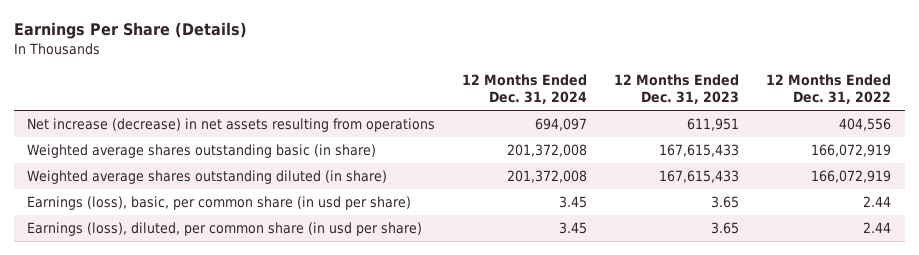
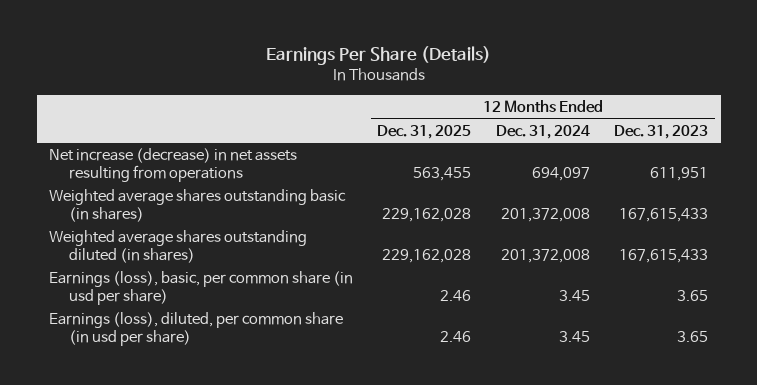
[766,74,892,104] 12 Months Ended Dec. 31, 2022 -> none
none -> [377,124,472,139] Dec. 31, 2025
[27,144,377,159] Weighted average shares outstanding basic (in share) -> [48,189,346,222] Weighted average shares outstanding basic (in shares)
[27,170,388,185] Weighted average shares outstanding diluted (in share) -> [48,230,307,263] Weighted average shares outstanding diluted (in shares)

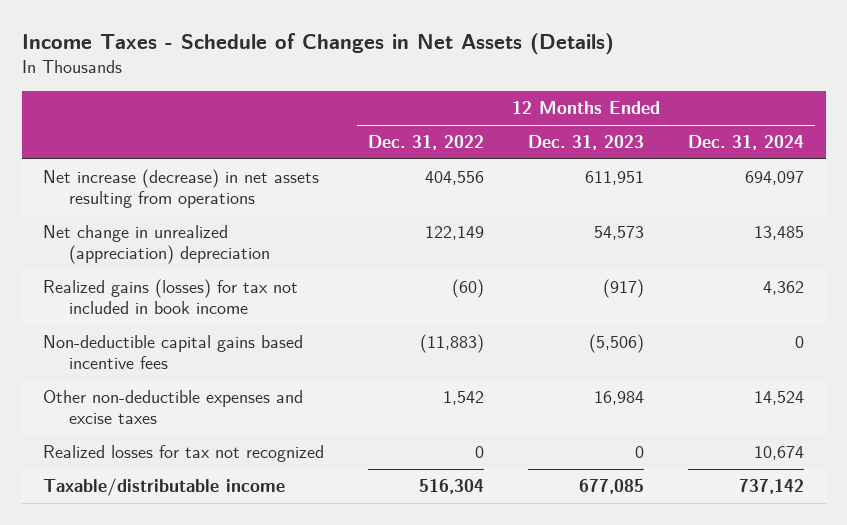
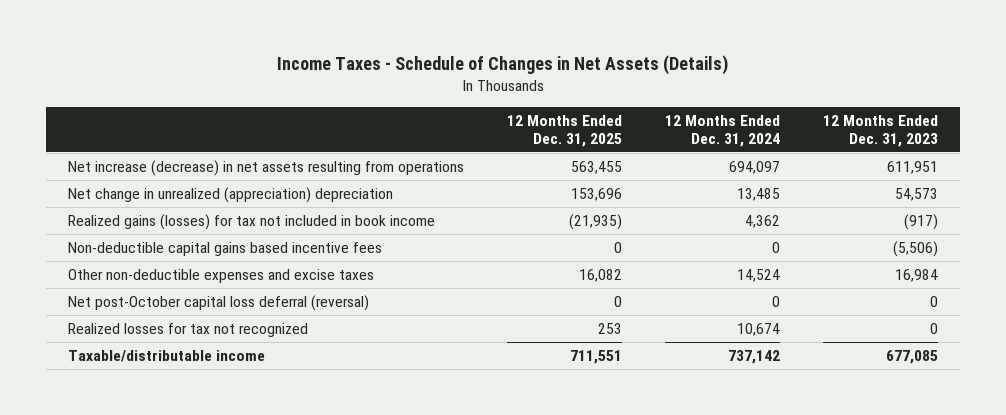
[368,135,485,151] Dec. 31, 2022 -> none
none -> [506,114,622,147] 12 Months Ended Dec. 31, 2025
none -> [67,294,369,311] Net post-October capital loss deferral (reversal)

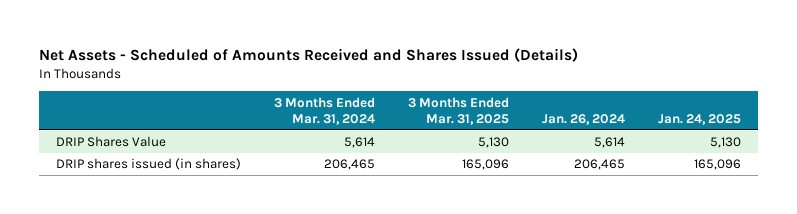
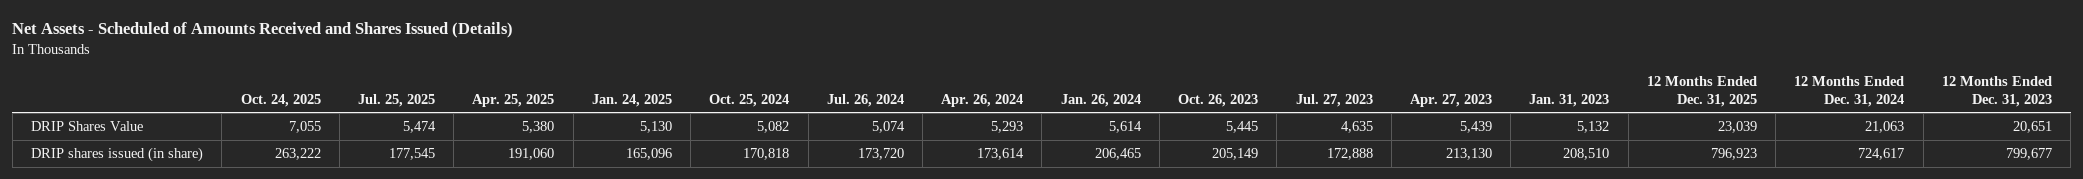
[273,96,375,125] 3 Months Ended Mar. 31, 2024 -> none
[407,96,509,125] 3 Months Ended Mar. 31, 2025 -> none
none -> [240,93,321,107] Oct. 24, 2025
none -> [357,93,435,107] Jul. 25, 2025
none -> [472,93,555,107] Apr. 25, 2025
none -> [709,93,790,107] Oct. 25, 2024
none -> [826,93,904,107] Jul. 26, 2024
none -> [941,93,1024,107] Apr. 26, 2024
none -> [1178,93,1259,107] Oct. 26, 2023
none -> [1295,93,1373,107] Jul. 27, 2023
none -> [1410,93,1493,107] Apr. 27, 2023
none -> [1529,93,1610,107] Jan. 31, 2023
none -> [1646,76,1757,107] 12 Months Ended Dec. 31, 2025
none -> [1794,76,1905,107] 12 Months Ended Dec. 31, 2024
none -> [1941,76,2052,107] 12 Months Ended Dec. 31, 2023
[55,158,241,171] DRIP shares issued (in shares) -> [31,147,204,163] DRIP shares issued (in share)

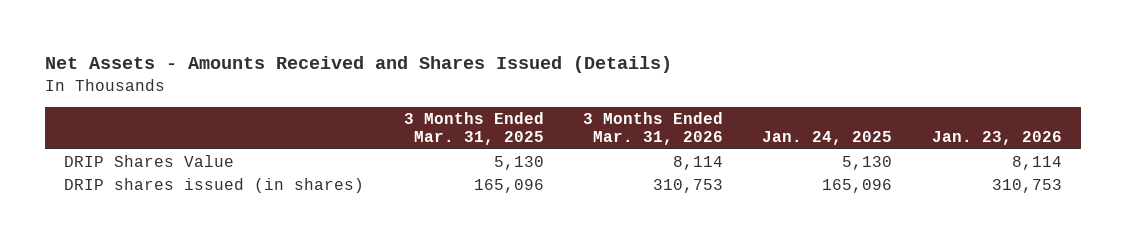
[12,22,514,39] Net Assets - Scheduled of Amounts Received and Shares Issued (Details) -> [44,56,672,74] Net Assets - Amounts Received and Shares Issued (Details)
[240,93,321,107] Oct. 24, 2025 -> none
[357,93,435,107] Jul. 25, 2025 -> none
[472,93,555,107] Apr. 25, 2025 -> none
[709,93,790,107] Oct. 25, 2024 -> none
[826,93,904,107] Jul. 26, 2024 -> none
[941,93,1024,107] Apr. 26, 2024 -> none
[1060,93,1141,107] Jan. 26, 2024 -> none
[1178,93,1259,107] Oct. 26, 2023 -> none
[1295,93,1373,107] Jul. 27, 2023 -> none
[1410,93,1493,107] Apr. 27, 2023 -> none
[1529,93,1610,107] Jan. 31, 2023 -> none
[1646,76,1757,107] 12 Months Ended Dec. 31, 2025 -> none
[1794,76,1905,107] 12 Months Ended Dec. 31, 2024 -> none
[1941,76,2052,107] 12 Months Ended Dec. 31, 2023 -> none
none -> [403,111,544,146] 3 Months Ended Mar. 31, 2025
none -> [582,111,723,146] 3 Months Ended Mar. 31, 2026
none -> [931,131,1062,146] Jan. 23, 2026
[31,147,204,163] DRIP shares issued (in share) -> [64,177,365,193] DRIP shares issued (in shares)

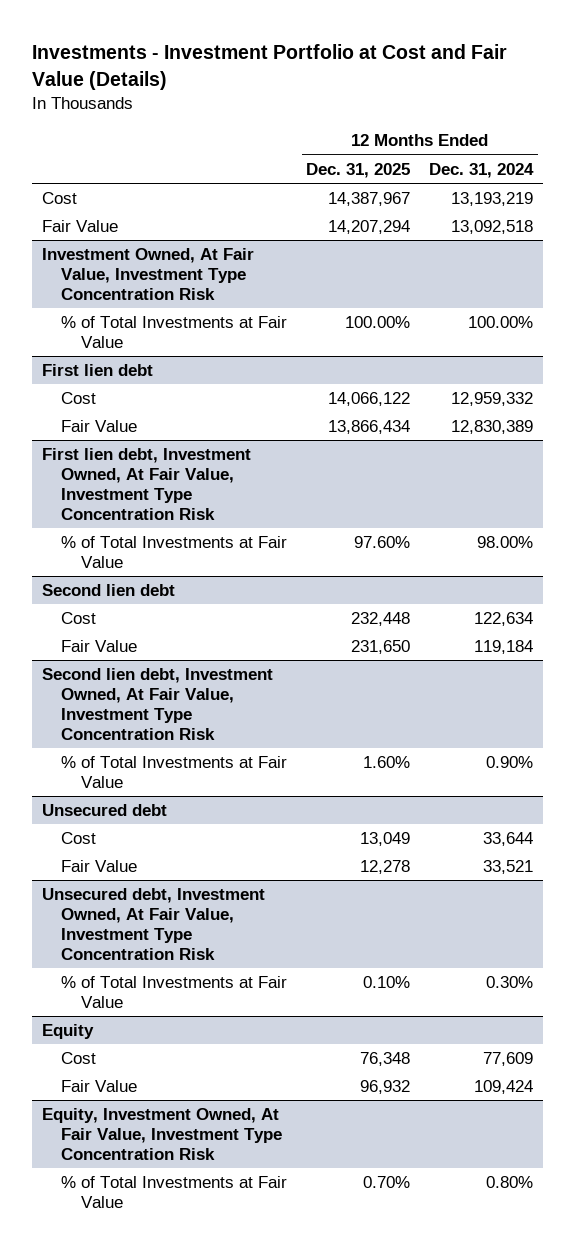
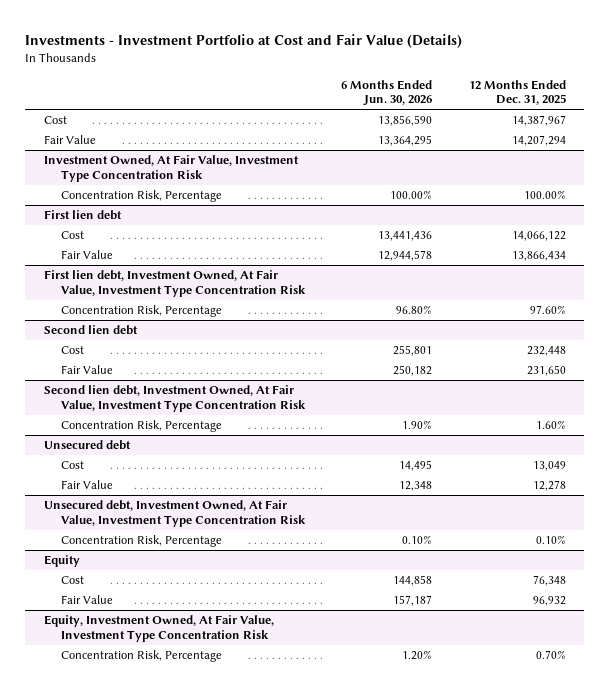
[429,162,535,178] Dec. 31, 2024 -> none
none -> [341,79,433,107] 6 Months Ended Jun. 30, 2026
[61,316,288,348] % of Total Investments at Fair Value -> [60,190,222,203] Concentration Risk, Percentage
[61,536,288,568] % of Total Investments at Fair Value -> [60,305,222,318] Concentration Risk, Percentage
[61,756,288,788] % of Total Investments at Fair Value -> [60,420,222,433] Concentration Risk, Percentage
[61,976,288,1008] % of Total Investments at Fair Value -> [60,535,222,548] Concentration Risk, Percentage
[61,1176,288,1208] % of Total Investments at Fair Value -> [60,650,222,663] Concentration Risk, Percentage

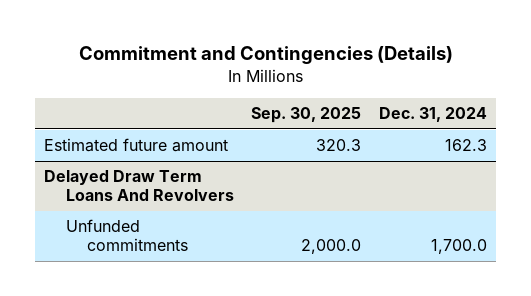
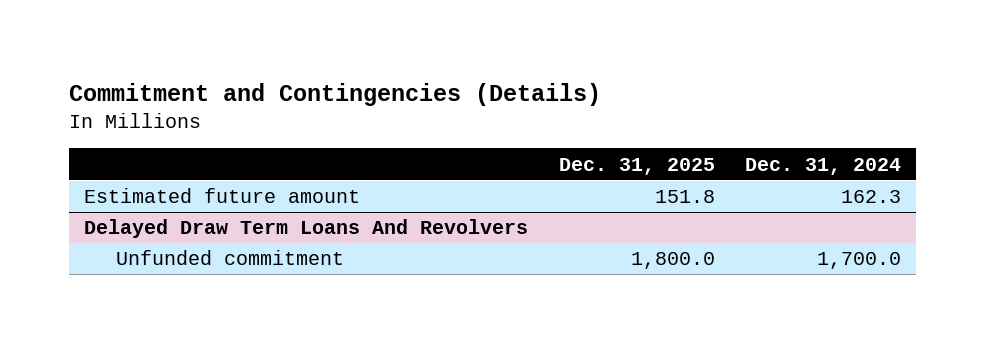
[251,107,362,124] Sep. 30, 2025 -> none
none -> [558,157,715,175] Dec. 31, 2025
[65,219,189,251] Unfunded commitments -> [115,250,344,266] Unfunded commitment

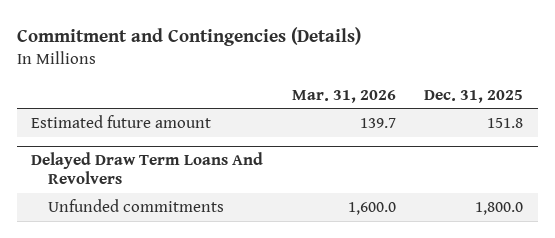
[744,157,901,175] Dec. 31, 2024 -> none
none -> [291,89,396,103] Mar. 31, 2026
[115,250,344,266] Unfunded commitment -> [47,198,224,212] Unfunded commitments

